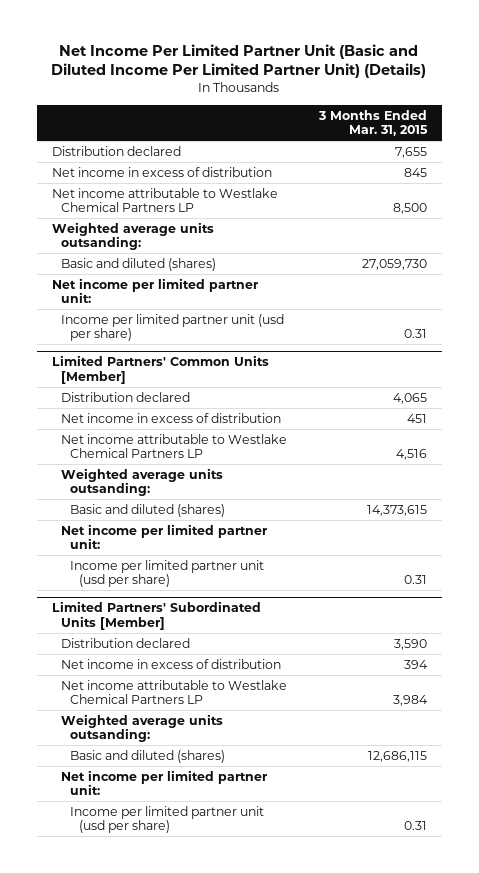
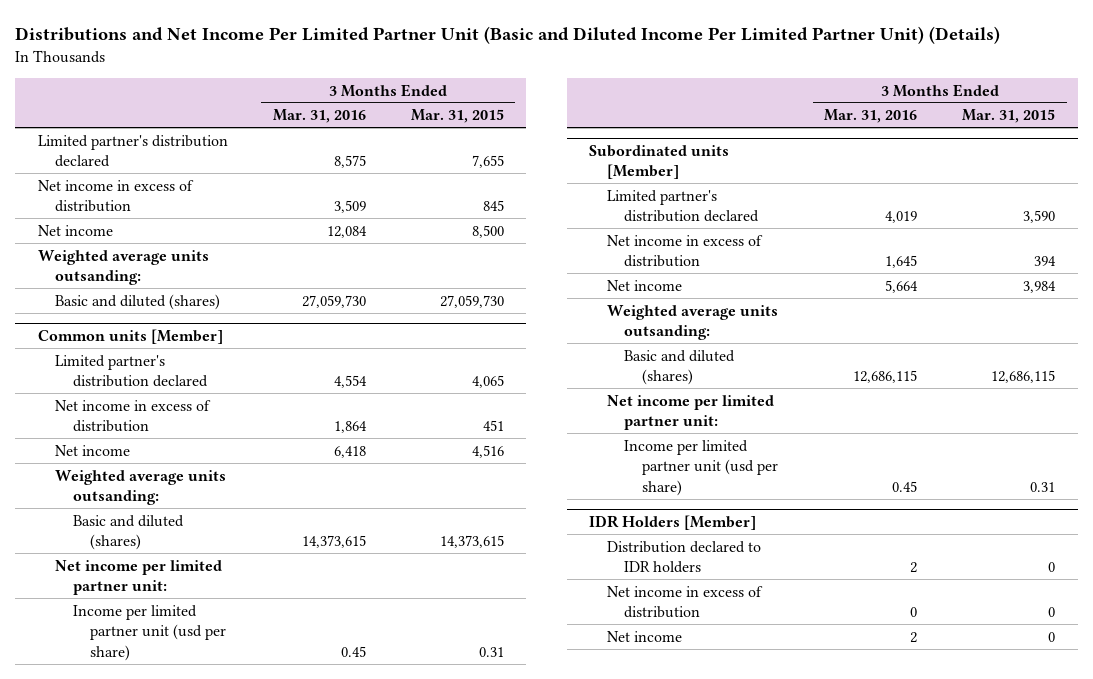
[51,44,427,79] Net Income Per Limited Partner Unit (Basic and Diluted Income Per Limited Partner Unit) (Details) -> [15,26,1001,45] Distributions and Net Income Per Limited Partner Unit (Basic and Diluted Income Per Limited Partner Unit) (Details)
none -> [272,109,366,124] Mar. 31, 2016
[52,145,182,156] Distribution declared -> [37,134,228,168] Limited partner's distribution declared
[52,187,279,213] Net income attributable to Westlake Chemical Partners LP -> [37,224,113,236] Net income
[52,277,260,304] Net income per limited partner unit: -> none
[61,313,285,342] Income per limited partner unit (usd per share) -> none
[52,355,270,384] Limited Partners' Common Units [Member] -> [37,328,223,344] Common units [Member]
[61,391,191,402] Distribution declared -> [55,354,208,388] Limited partner's distribution declared
[61,433,288,459] Net income attributable to Westlake Chemical Partners LP -> [55,444,131,456] Net income
[52,601,262,630] Limited Partners' Subordinated Units [Member] -> [589,144,730,180] Subordinated units [Member]
[61,637,191,648] Distribution declared -> [606,189,760,223] Limited partner's distribution declared
[61,679,288,705] Net income attributable to Westlake Chemical Partners LP -> [606,279,682,291] Net income
none -> [589,514,757,530] IDR Holders [Member]
none -> [606,540,761,574] Distribution declared to IDR holders
none -> [606,585,763,619] Net income in excess of distribution
none -> [606,630,682,642] Net income

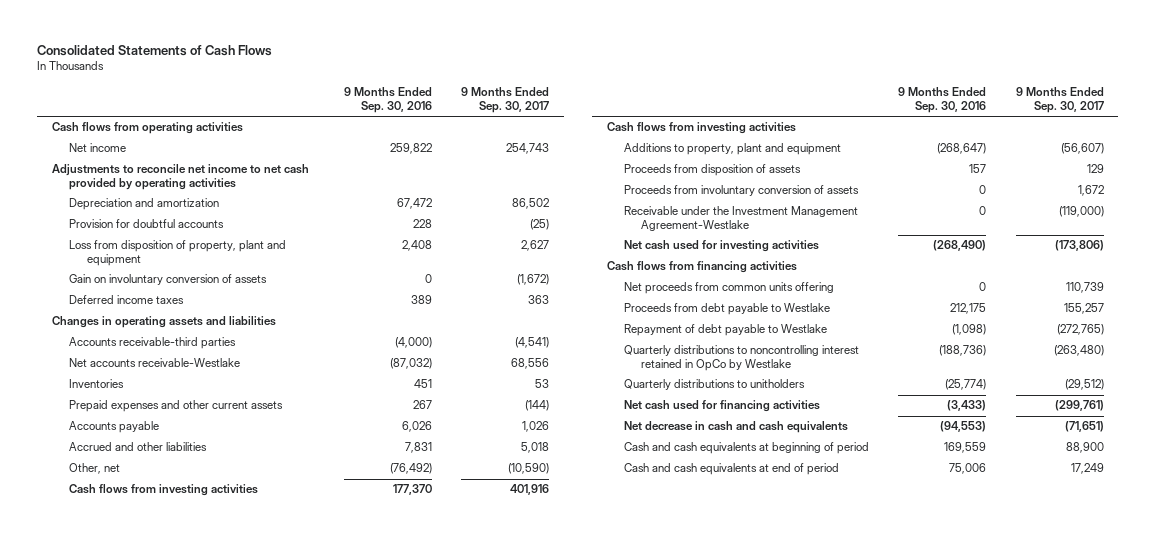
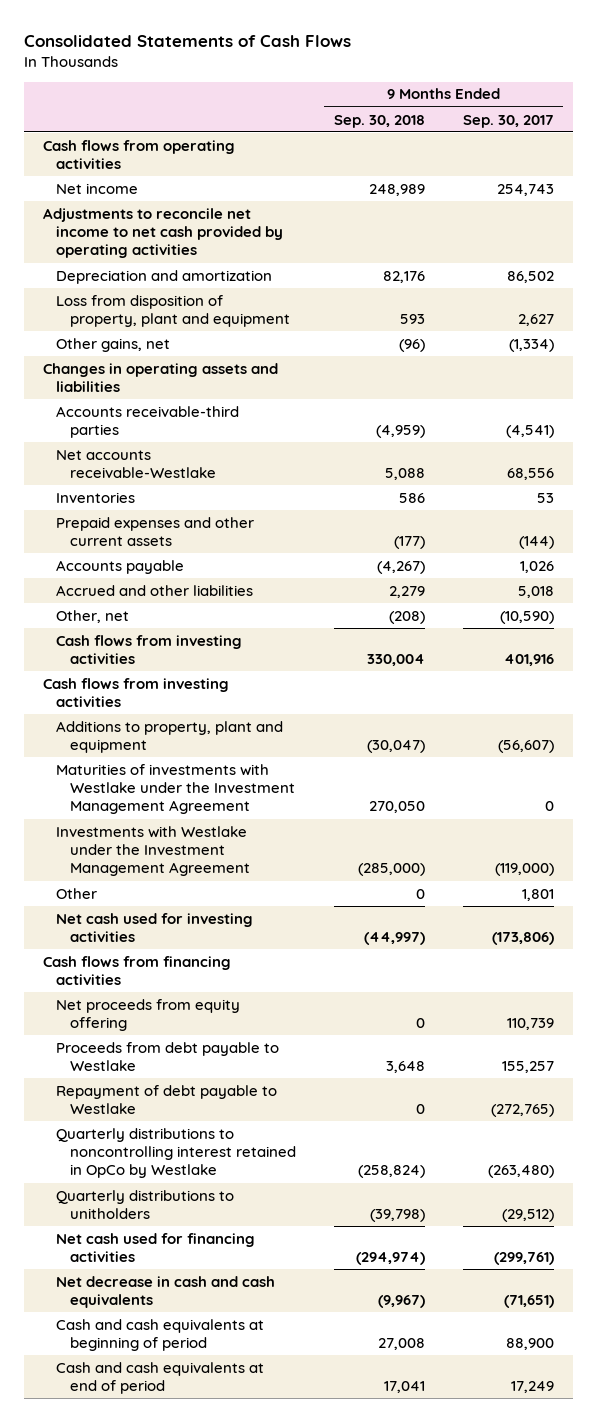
[343,87,432,114] 9 Months Ended Sep. 30, 2016 -> none
none -> [333,114,425,128] Sep. 30, 2018
[69,219,225,229] Provision for doubtful accounts -> none
[69,274,268,286] Gain on involuntary conversion of assets -> none
[69,295,185,305] Deferred income taxes -> none
none -> [56,337,171,352] Other gains, net
[624,164,802,177] Proceeds from disposition of assets -> none
[624,185,860,197] Proceeds from involuntary conversion of assets -> none
none -> [56,763,295,815] Maturities of investments with Westlake under the Investment Management Agreement
[624,206,859,232] Receivable under the Investment Management Agreement-Westlake -> [56,825,250,877] Investments with Westlake under the Investment Management Agreement
none -> [56,887,98,899] Other
[624,282,835,295] Net proceeds from common units offering -> [56,998,241,1032] Net proceeds from equity offering

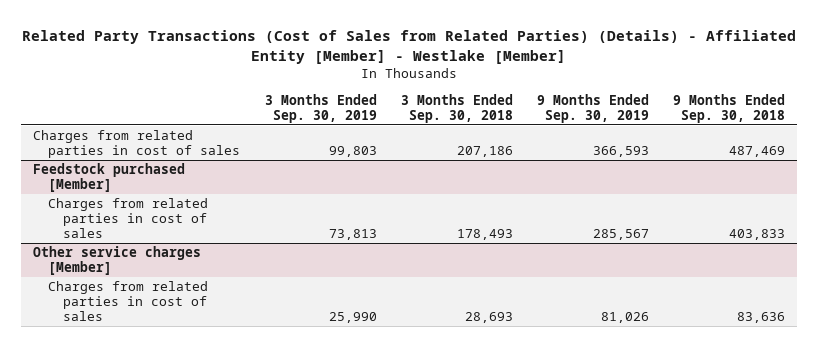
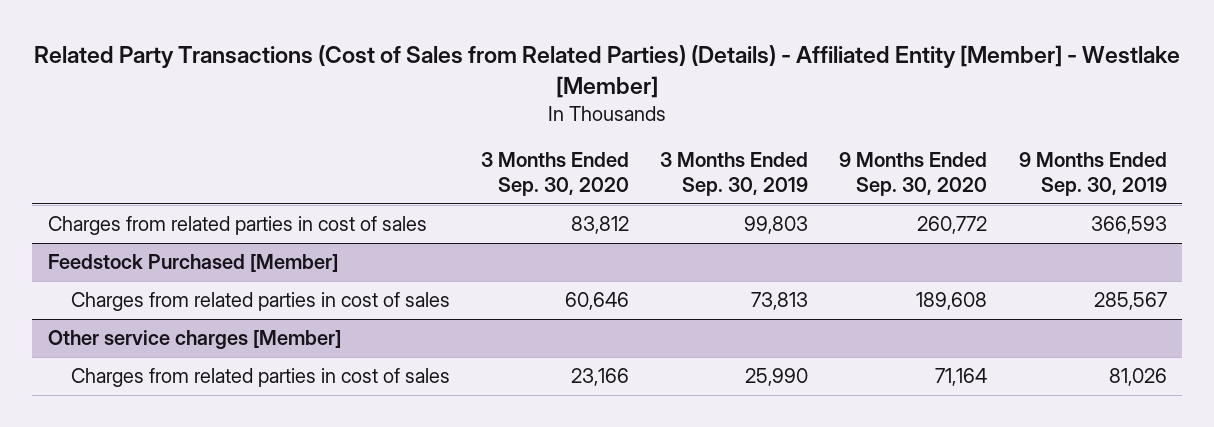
[400,93,513,123] 3 Months Ended Sep. 30, 2018 -> none
[673,93,786,123] 9 Months Ended Sep. 30, 2018 -> none
none -> [481,152,630,196] 3 Months Ended Sep. 30, 2020
none -> [839,152,988,196] 9 Months Ended Sep. 30, 2020
[33,162,186,192] Feedstock purchased [Member] -> [47,254,338,273] Feedstock Purchased [Member]

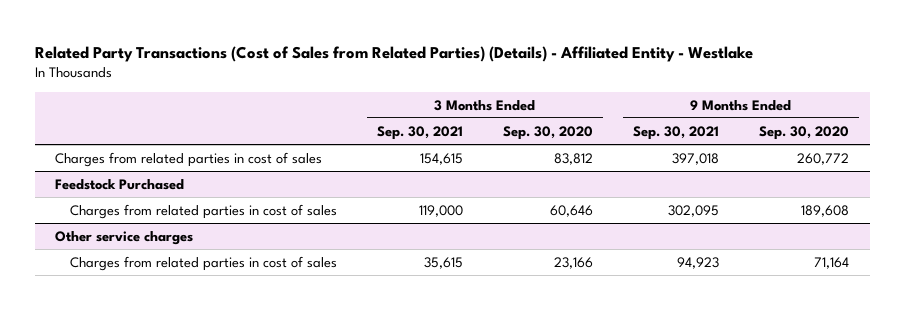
[34,45,1181,99] Related Party Transactions (Cost of Sales from Related Parties) (Details) - Affiliated Entity [Member] - Westlake [Member] -> [35,45,754,62] Related Party Transactions (Cost of Sales from Related Parties) (Details) - Affiliated Entity - Westlake
[660,152,809,196] 3 Months Ended Sep. 30, 2019 -> none
[1018,152,1167,196] 9 Months Ended Sep. 30, 2019 -> none
none -> [377,125,464,140] Sep. 30, 2021
none -> [633,125,720,140] Sep. 30, 2021
[47,254,338,273] Feedstock Purchased [Member] -> [55,178,185,190] Feedstock Purchased
[47,330,341,350] Other service charges [Member] -> [55,230,194,245] Other service charges

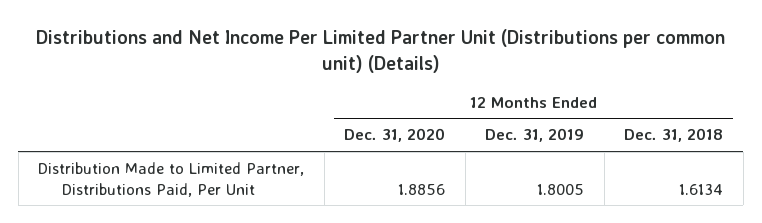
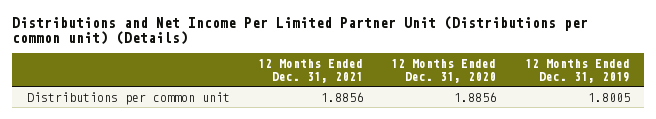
[624,128,724,143] Dec. 31, 2018 -> none
none -> [257,58,363,83] 12 Months Ended Dec. 31, 2021
[38,161,305,197] Distribution Made to Limited Partner, Distributions Paid, Per Unit -> [26,91,230,105] Distributions per common unit

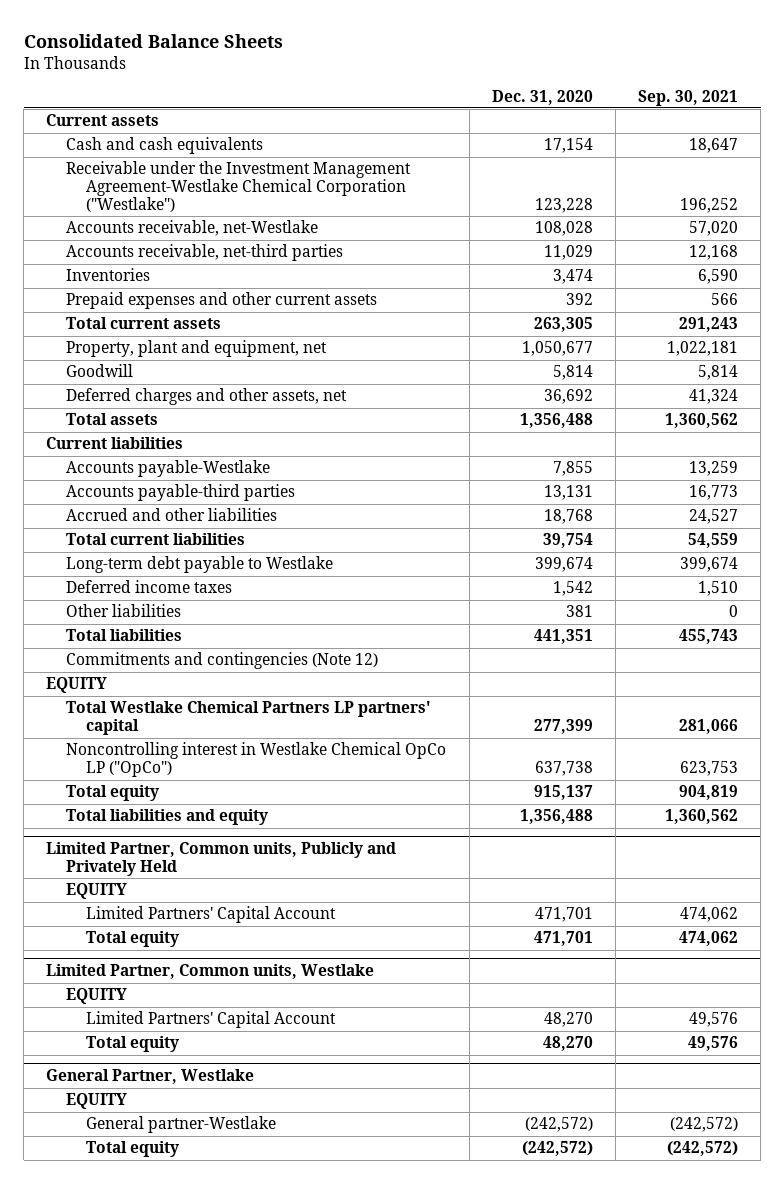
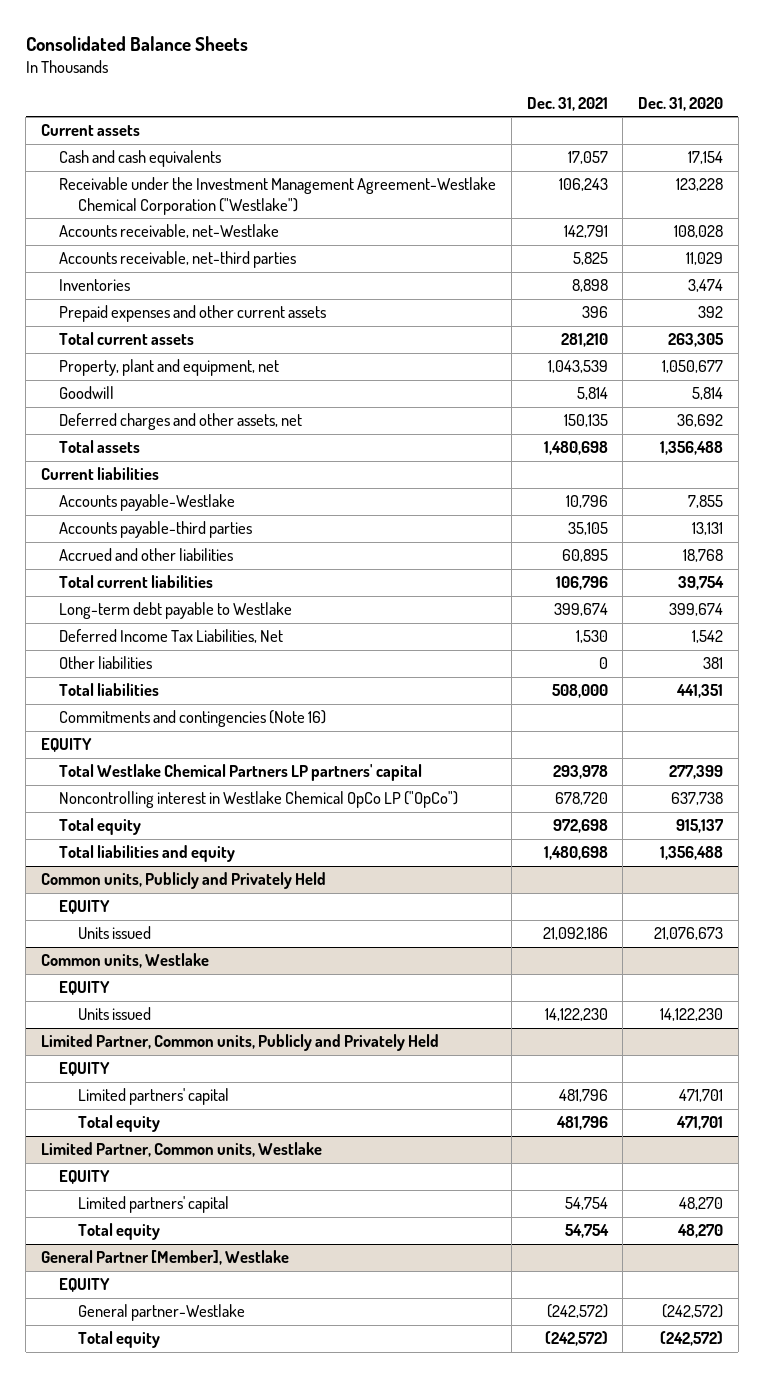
[637,89,738,106] Sep. 30, 2021 -> none
none -> [526,96,608,111] Dec. 31, 2021
[66,580,233,594] Deferred income taxes -> [59,629,284,644] Deferred Income Tax Liabilities, Net
[66,652,379,670] Commitments and contingencies (Note 12) -> [59,710,327,728] Commitments and contingencies (Note 16)
none -> [41,872,327,890] Common units, Publicly and Privately Held
none -> [59,900,111,915] EQUITY
none -> [77,926,151,940] Units issued
none -> [41,953,210,969] Common units, Westlake
none -> [59,981,111,996] EQUITY
none -> [77,1007,151,1021] Units issued
[86,906,337,924] Limited Partners' Capital Account -> [77,1088,229,1106] Limited partners' capital
[86,1011,337,1029] Limited Partners' Capital Account -> [77,1196,229,1214] Limited partners' capital
[46,1069,255,1085] General Partner, Westlake -> [41,1250,290,1266] General Partner [Member], Westlake

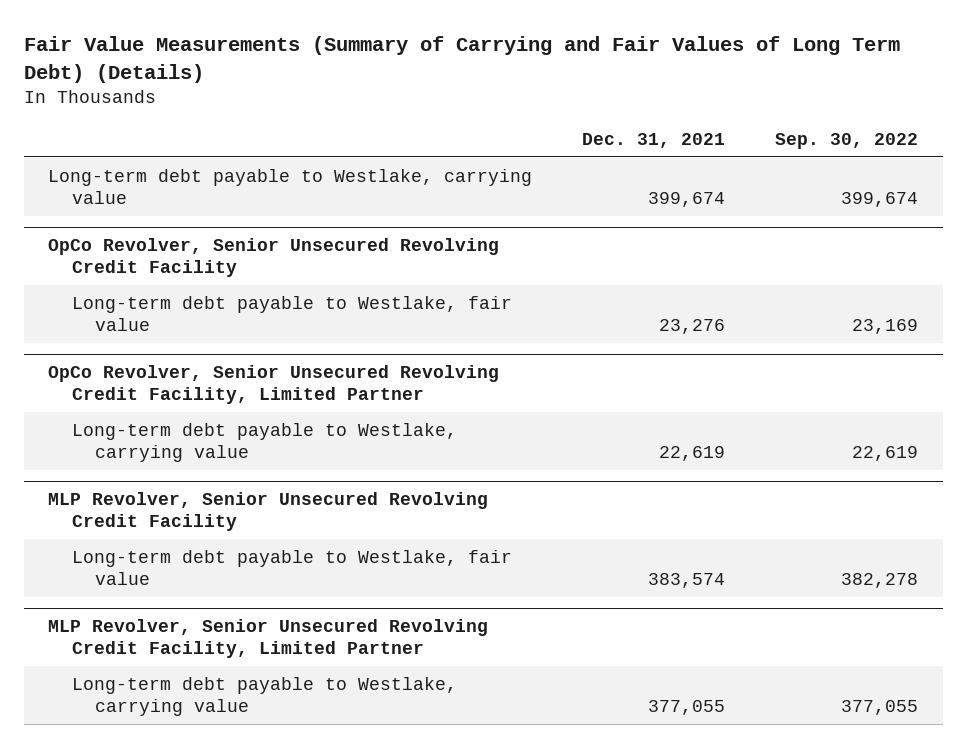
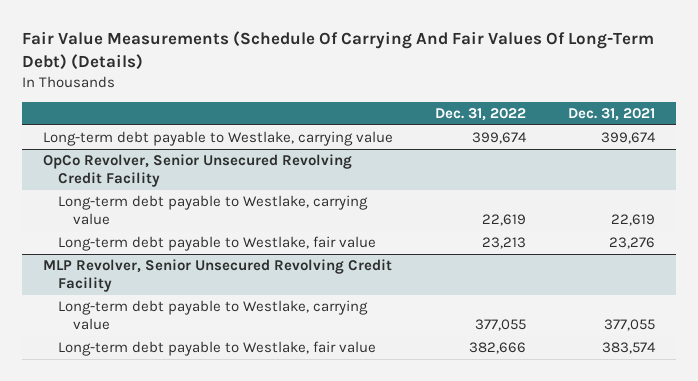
[23,36,900,84] Fair Value Measurements (Summary of Carrying and Fair Values of Long Term Debt) (Details) -> [21,31,654,71] Fair Value Measurements (Schedule Of Carrying And Fair Values Of Long-Term Debt) (Details)
[774,133,918,150] Sep. 30, 2022 -> none
none -> [434,108,526,122] Dec. 31, 2022
[48,364,500,404] OpCo Revolver, Senior Unsecured Revolving Credit Facility, Limited Partner -> none
[71,295,512,331] Long-term debt payable to Westlake, fair value -> [57,236,376,252] Long-term debt payable to Westlake, fair value
[48,618,489,658] MLP Revolver, Senior Unsecured Revolving Credit Facility, Limited Partner -> none
[71,549,512,585] Long-term debt payable to Westlake, fair value -> [57,341,376,357] Long-term debt payable to Westlake, fair value

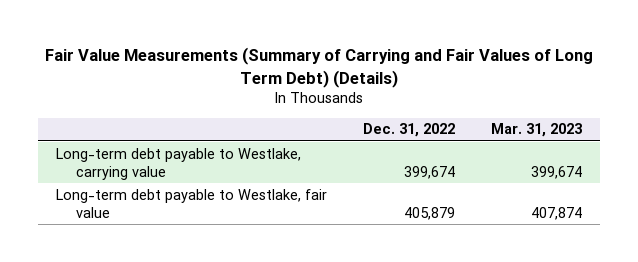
[21,31,654,71] Fair Value Measurements (Schedule Of Carrying And Fair Values Of Long-Term Debt) (Details) -> [45,46,594,88] Fair Value Measurements (Summary of Carrying and Fair Values of Long Term Debt) (Details)
[568,108,656,122] Dec. 31, 2021 -> none
none -> [490,123,582,138] Mar. 31, 2023
[42,154,352,188] OpCo Revolver, Senior Unsecured Revolving Credit Facility -> none
[57,195,368,226] Long-term debt payable to Westlake, carrying value -> none
[42,259,392,293] MLP Revolver, Senior Unsecured Revolving Credit Facility -> none
[57,300,368,331] Long-term debt payable to Westlake, carrying value -> none
[57,341,376,357] Long-term debt payable to Westlake, fair value -> none
[481,237,526,250] 23,213 -> [404,207,456,221] 405,879

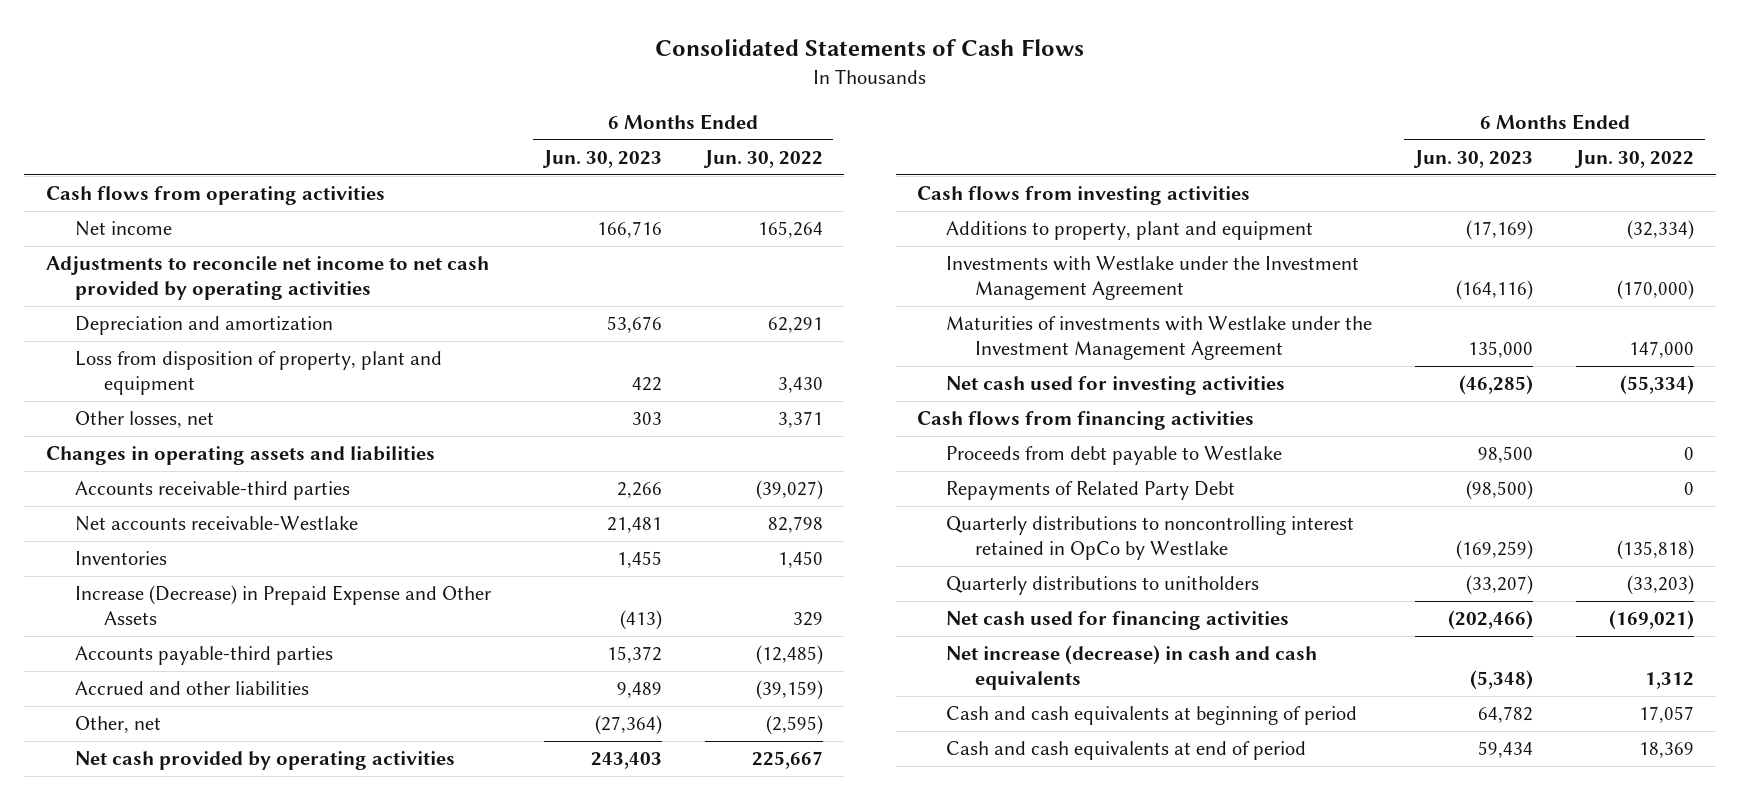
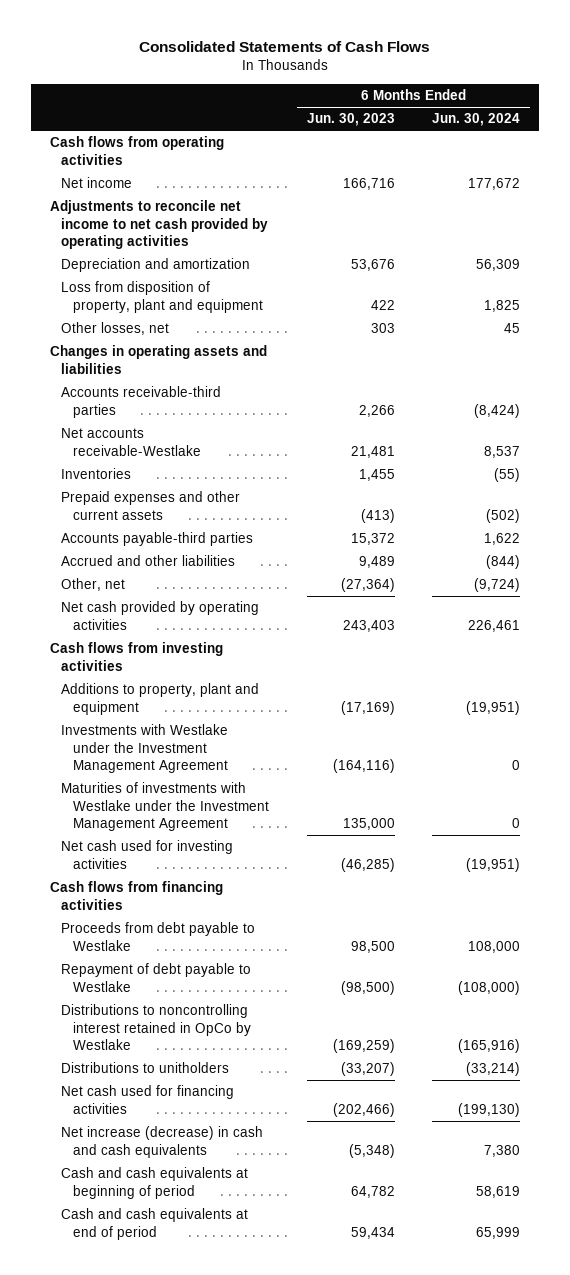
[702,150,823,169] Jun. 30, 2022 -> none
none -> [432,113,521,127] Jun. 30, 2024
[74,585,491,626] Increase (Decrease) in Prepaid Expense and Other Assets -> [61,491,241,520] Prepaid expenses and other current assets
[946,481,1236,501] Repayments of Related Party Debt -> [61,963,252,992] Repayment of debt payable to Westlake
[946,516,1355,561] Quarterly distributions to noncontrolling interest retained in OpCo by Westlake -> [61,1004,251,1051] Distributions to noncontrolling interest retained in OpCo by Westlake
[946,576,1260,596] Quarterly distributions to unitholders -> [61,1062,230,1074] Distributions to unitholders

